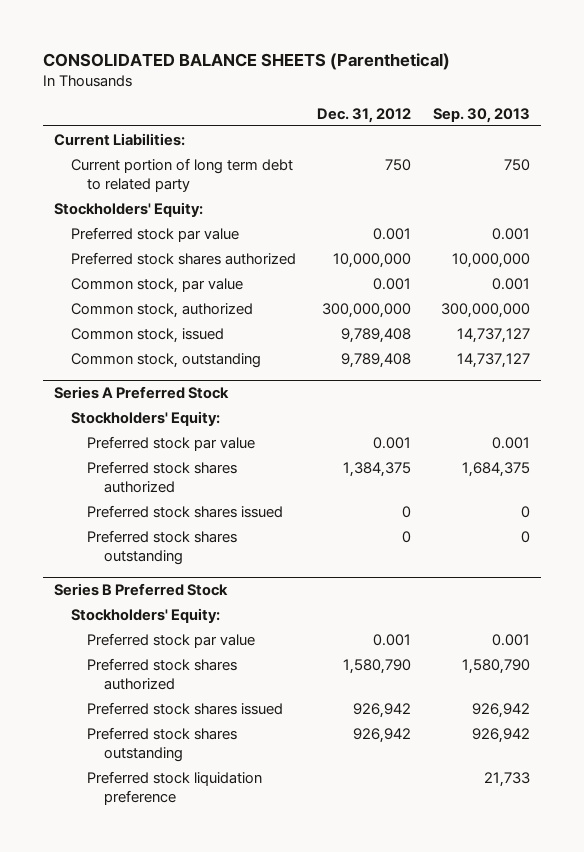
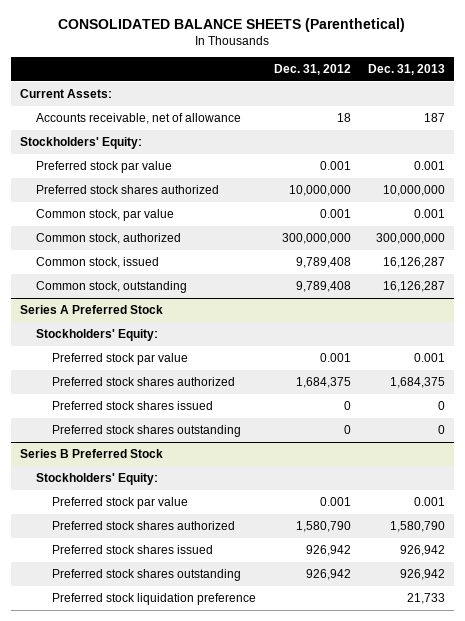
[433,107,531,123] Sep. 30, 2013 -> none
none -> [368,64,446,76] Dec. 31, 2013
[53,132,185,146] Current Liabilities: -> none
[70,157,293,192] Current portion of long term debt to related party -> none
none -> [19,88,112,98] Current Assets:
none -> [35,112,241,124] Accounts receivable, net of allowance
[343,461,412,477] 1,384,375 -> [295,376,351,388] 1,684,375

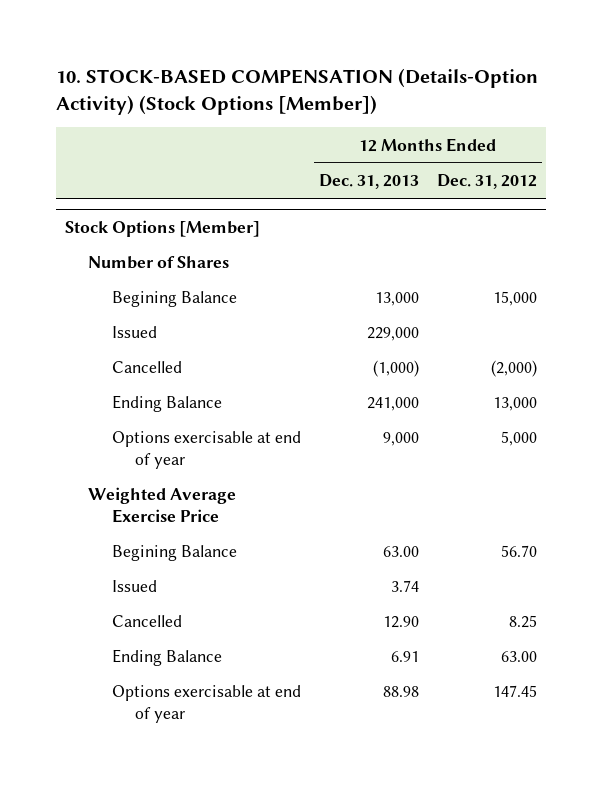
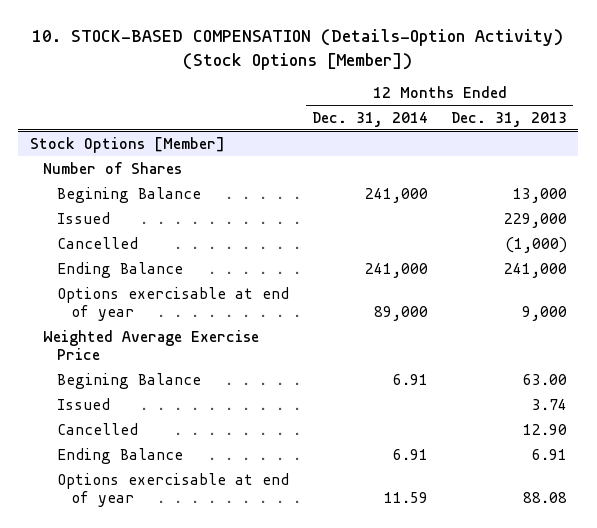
[437,174,538,190] Dec. 31, 2012 -> none
none -> [312,111,429,127] Dec. 31, 2014
[382,686,419,698] 88.98 -> [522,492,567,504] 88.08

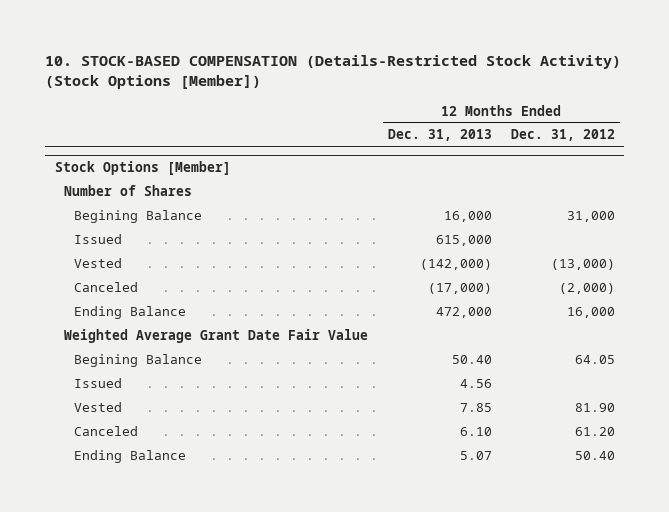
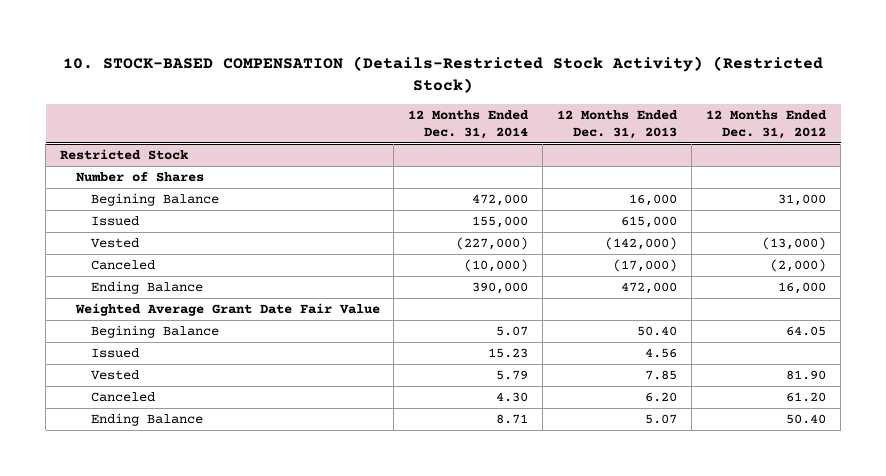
[44,54,621,90] 10. STOCK-BASED COMPENSATION (Details-Restricted Stock Activity) (Stock Options [Member]) -> [63,55,824,93] 10. STOCK-BASED COMPENSATION (Details-Restricted Stock Activity) (Restricted Stock)
none -> [408,110,530,140] 12 Months Ended Dec. 31, 2014
[54,160,231,175] Stock Options [Member] -> none
none -> [60,148,189,160] Restricted Stock
[459,426,492,436] 6.10 -> [645,391,678,402] 6.20

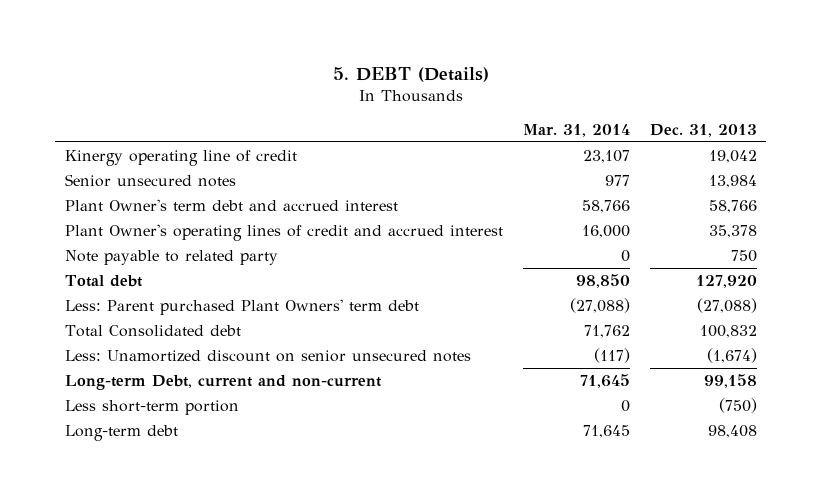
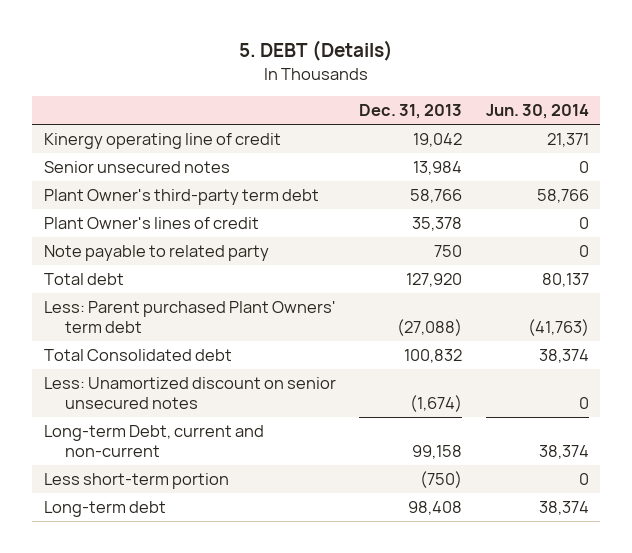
[522,123,630,137] Mar. 31, 2014 -> none
none -> [485,104,589,120] Jun. 30, 2014
[65,198,399,211] Plant Owner's term debt and accrued interest -> [43,189,319,206] Plant Owner's third-party term debt
[65,223,504,241] Plant Owner's operating lines of credit and accrued interest -> [43,217,259,230] Plant Owner's lines of credit

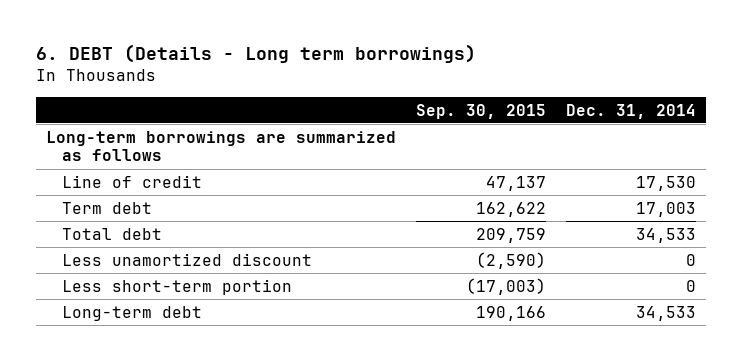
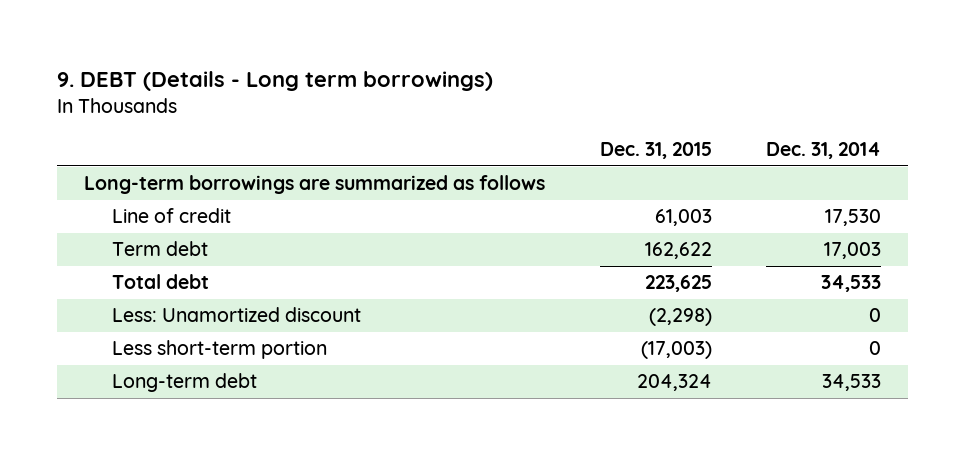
[35,44,476,64] 6. DEBT (Details - Long term borrowings) -> [57,71,494,92] 9. DEBT (Details - Long term borrowings)
[415,103,546,119] Sep. 30, 2015 -> none
none -> [599,142,712,160] Dec. 31, 2015
[61,252,312,266] Less unamortized discount -> [111,307,361,323] Less: Unamortized discount

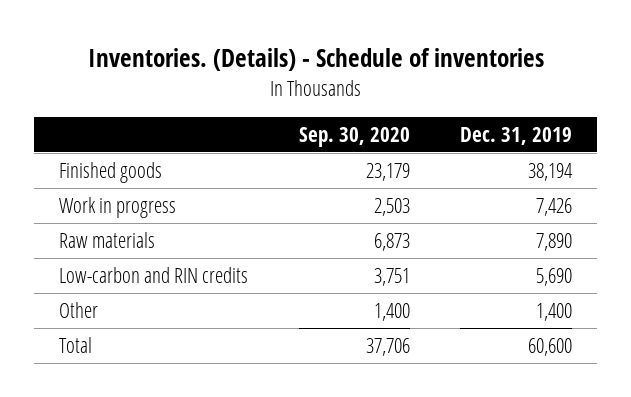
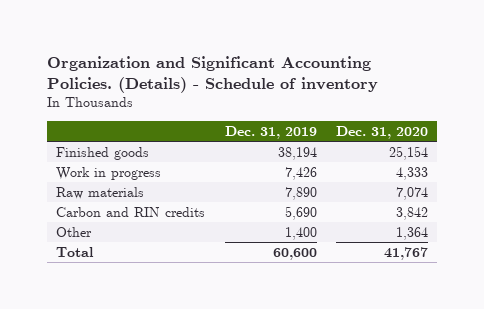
[87,48,544,72] Inventories. (Details) - Schedule of inventories -> [46,55,378,93] Organization and Significant Accounting Policies. (Details) - Schedule of inventory
[298,126,410,147] Sep. 30, 2020 -> none
none -> [335,125,428,139] Dec. 31, 2020
[59,266,249,283] Low-carbon and RIN credits -> [56,206,206,217] Carbon and RIN credits

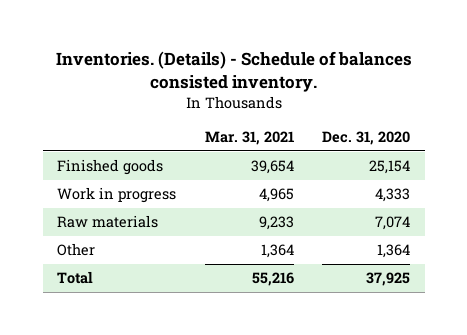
[46,55,378,93] Organization and Significant Accounting Policies. (Details) - Schedule of inventory -> [55,51,412,93] Inventories. (Details) - Schedule of balances consisted inventory.
[224,125,317,139] Dec. 31, 2019 -> none
none -> [204,130,294,145] Mar. 31, 2021
[56,206,206,217] Carbon and RIN credits -> none
[383,246,428,260] 41,767 -> [366,272,411,287] 37,925

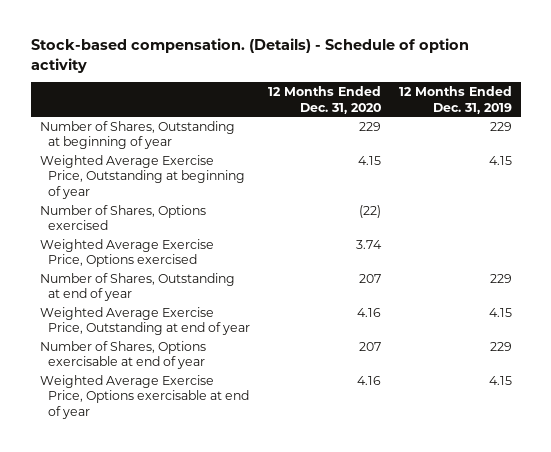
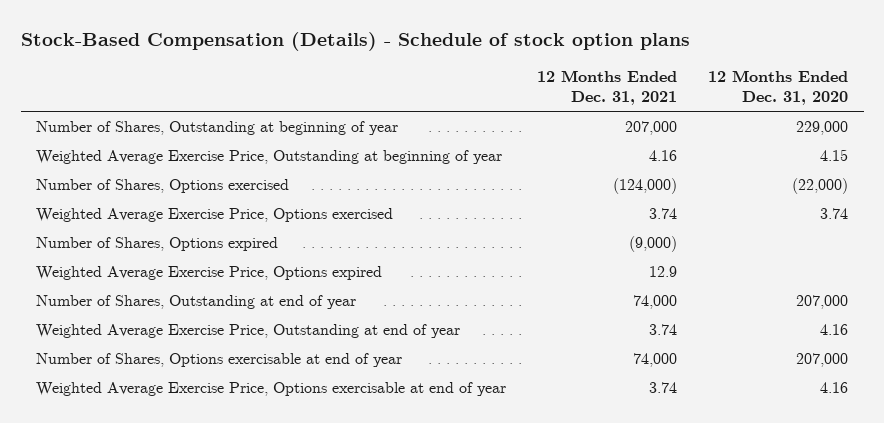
[30,38,469,73] Stock-based compensation. (Details) - Schedule of option activity -> [20,31,690,51] Stock-Based Compensation (Details) - Schedule of stock option plans
[398,86,512,114] 12 Months Ended Dec. 31, 2019 -> none
none -> [537,69,678,106] 12 Months Ended Dec. 31, 2021
[359,121,382,131] 229 -> [796,121,849,136] 229,000
[359,204,382,218] (22) -> [792,178,849,195] (22,000)
none -> [36,237,279,252] Number of Shares, Options expired
none -> [36,266,383,281] Weighted Average Exercise Price, Options expired
[359,273,382,283] 207 -> [796,295,849,310] 207,000
[359,341,382,351] 207 -> [796,353,849,368] 207,000

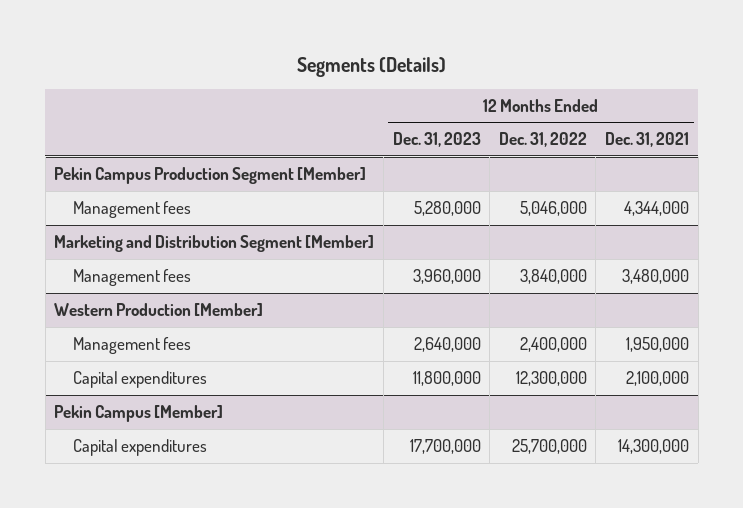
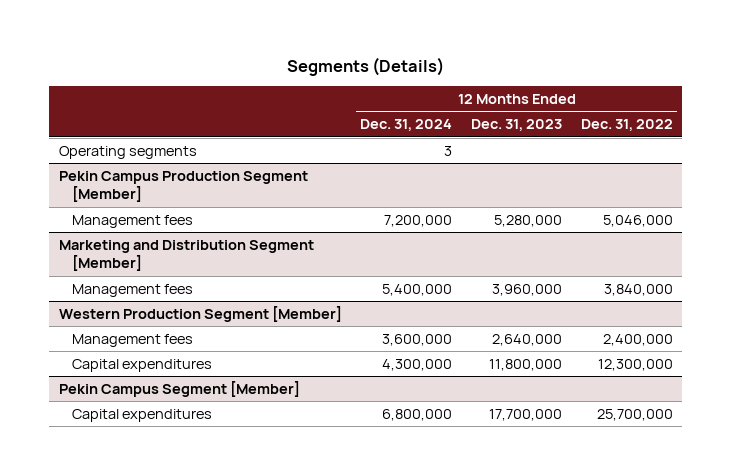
[605,132,690,148] Dec. 31, 2021 -> none
none -> [360,119,453,132] Dec. 31, 2024
none -> [58,145,197,159] Operating segments
[54,302,264,316] Western Production [Member] -> [58,305,342,322] Western Production Segment [Member]
[54,404,224,422] Pekin Campus [Member] -> [58,380,300,397] Pekin Campus Segment [Member]

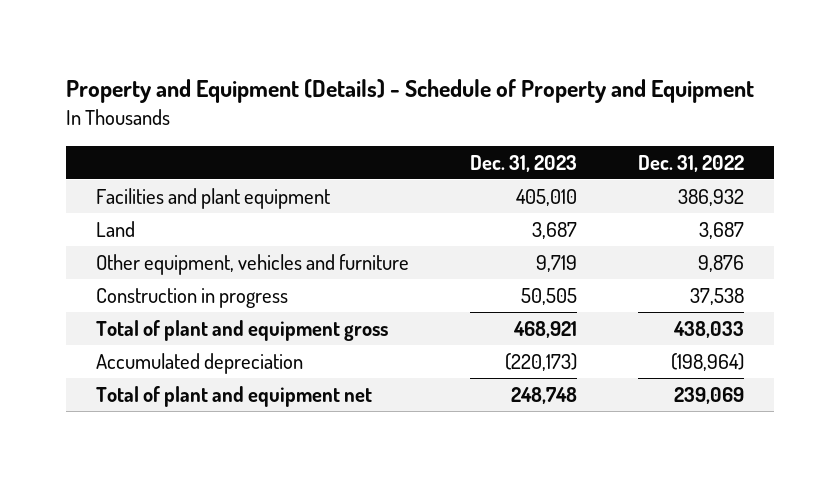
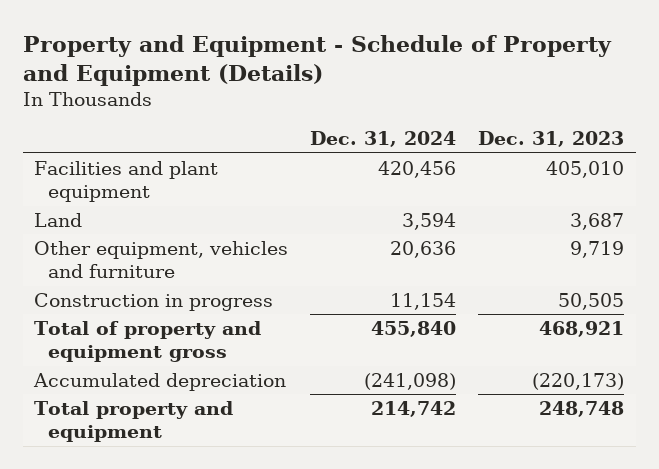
[65,79,754,104] Property and Equipment (Details) - Schedule of Property and Equipment -> [23,34,613,86] Property and Equipment - Schedule of Property and Equipment (Details)
[637,154,744,172] Dec. 31, 2022 -> none
none -> [310,131,457,148] Dec. 31, 2024
[96,320,389,342] Total of plant and equipment gross -> [34,320,262,363] Total of property and equipment gross
[96,386,373,408] Total of plant and equipment net -> [34,400,234,443] Total property and equipment

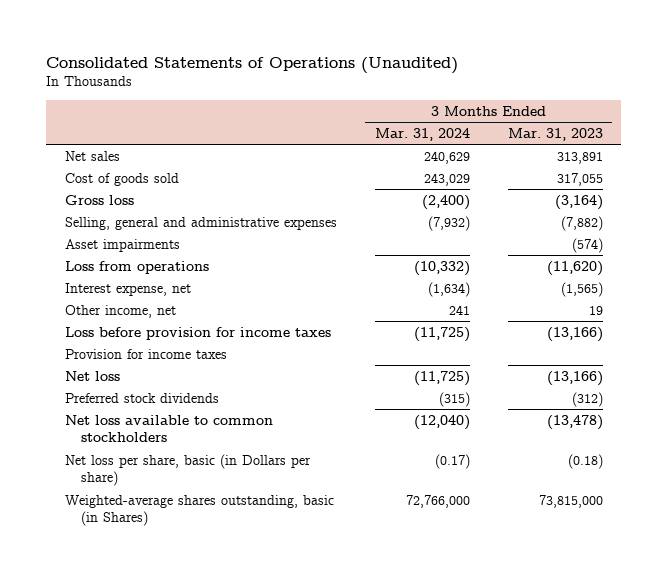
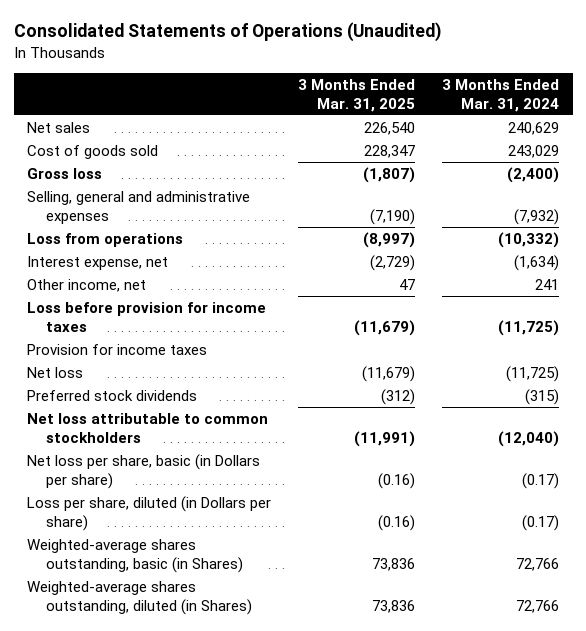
[507,128,603,142] Mar. 31, 2023 -> none
none -> [298,78,416,112] 3 Months Ended Mar. 31, 2025
[65,238,181,252] Asset impairments -> none
[65,414,274,443] Net loss available to common stockholders -> [27,413,269,443] Net loss attributable to common stockholders
none -> [27,496,272,531] Loss per share, diluted (in Dollars per share)
[405,494,470,508] 72,766,000 -> [516,557,560,571] 72,766
none -> [27,581,253,615] Weighted-average shares outstanding, diluted (in Shares)

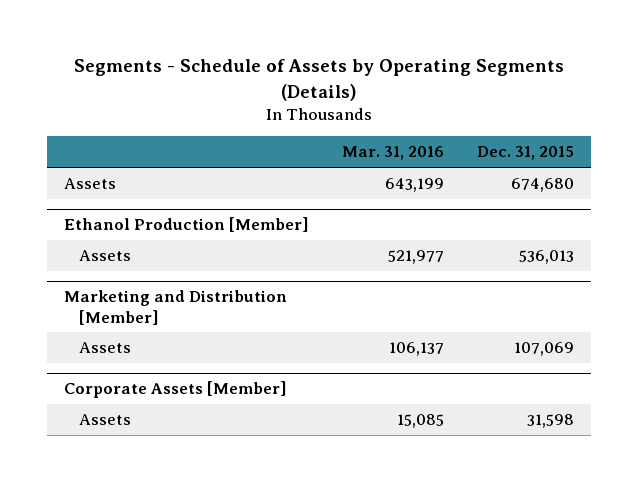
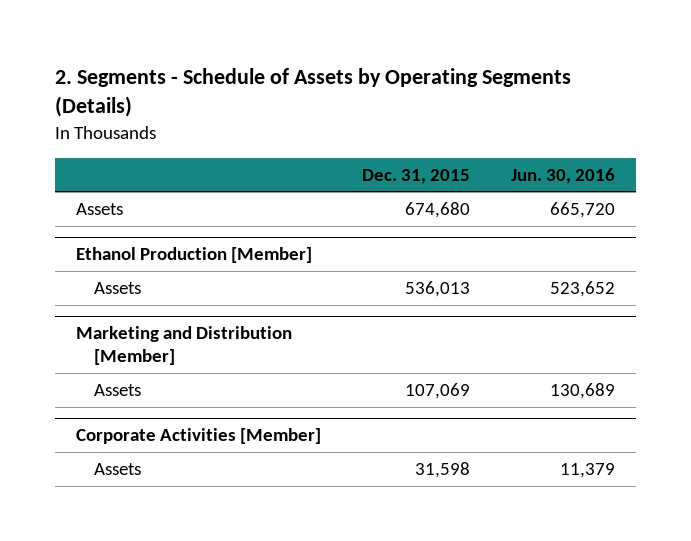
[73,59,564,101] Segments - Schedule of Assets by Operating Segments (Details) -> [55,68,572,118] 2. Segments - Schedule of Assets by Operating Segments (Details)
[341,146,444,161] Mar. 31, 2016 -> none
none -> [511,167,616,184] Jun. 30, 2016
[63,381,287,399] Corporate Assets [Member] -> [75,428,321,445] Corporate Activities [Member]

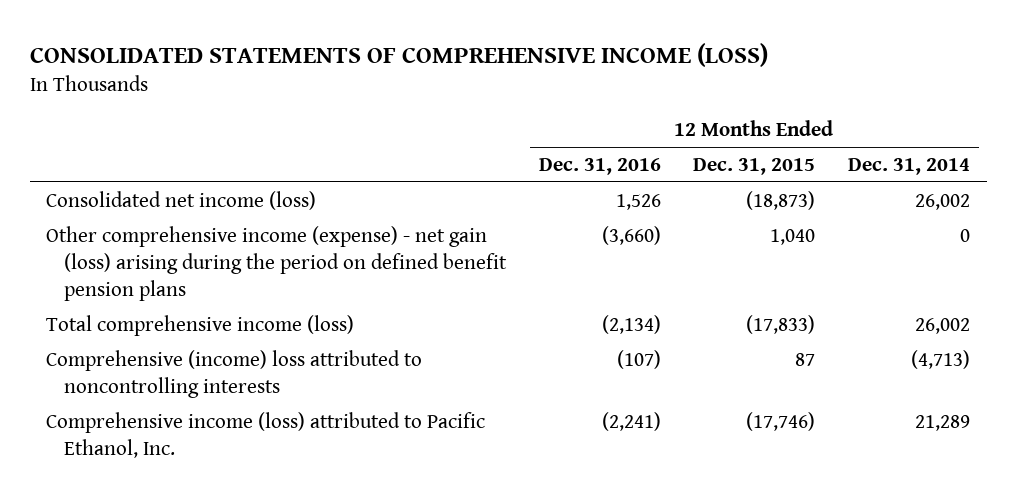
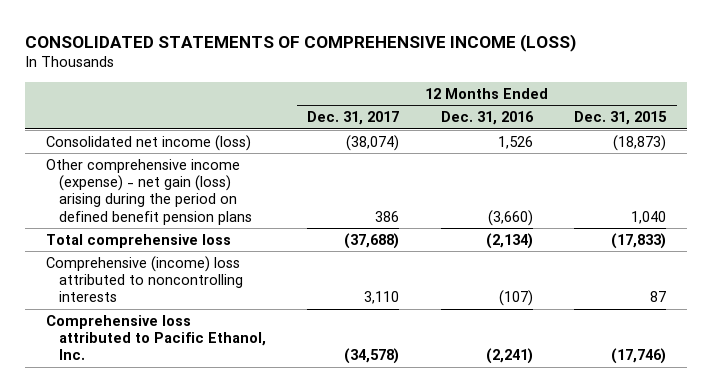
[848,157,971,175] Dec. 31, 2014 -> none
none -> [307,111,400,126] Dec. 31, 2017
[46,314,355,336] Total comprehensive income (loss) -> [45,233,231,248] Total comprehensive loss
[46,411,486,458] Comprehensive income (loss) attributed to Pacific Ethanol, Inc. -> [45,314,266,361] Comprehensive loss attributed to Pacific Ethanol, Inc.

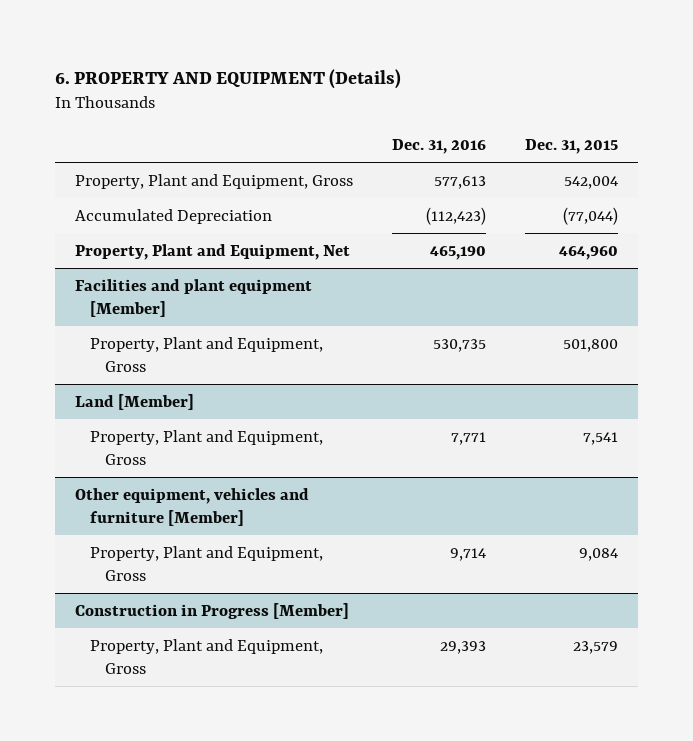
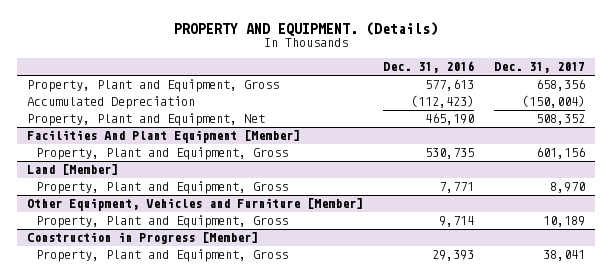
[55,68,402,89] 6. PROPERTY AND EQUIPMENT (Details) -> [174,21,439,36] PROPERTY AND EQUIPMENT. (Details)
[525,138,619,154] Dec. 31, 2015 -> none
none -> [494,62,586,74] Dec. 31, 2017
[74,278,312,317] Facilities and plant equipment [Member] -> [27,130,301,144] Facilities And Plant Equipment [Member]
[74,487,309,526] Other equipment, vehicles and furniture [Member] -> [27,198,364,212] Other Equipment, Vehicles and Furniture [Member]

